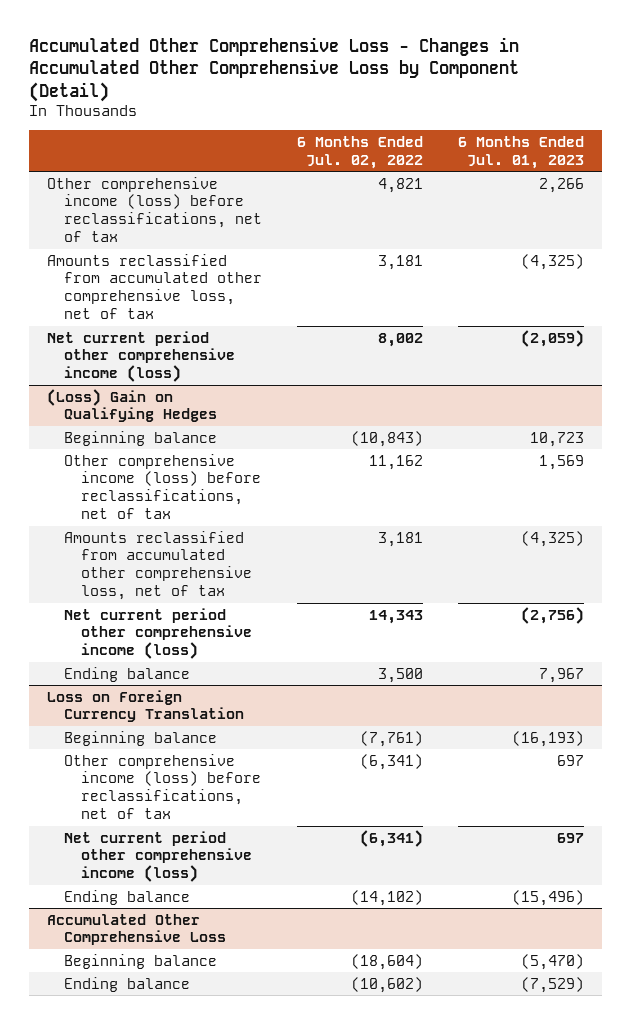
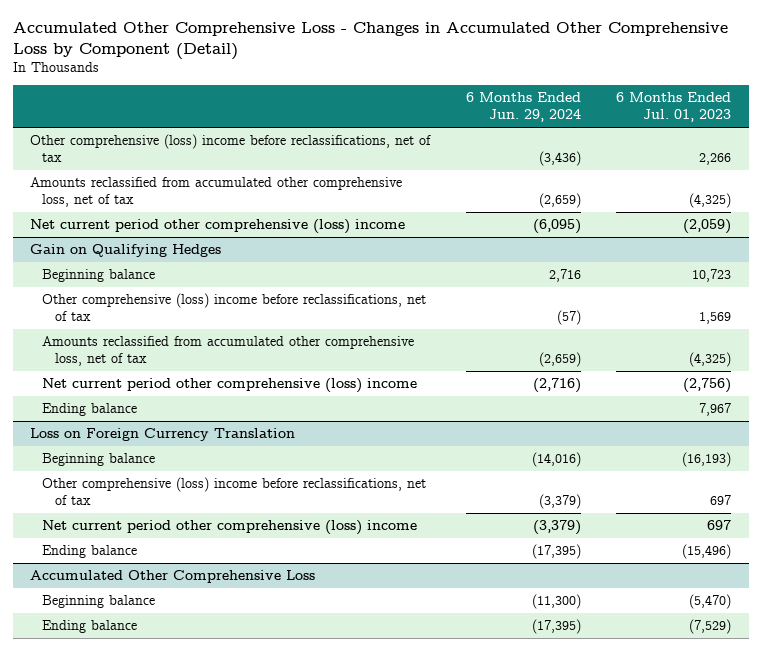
[297,136,424,169] 6 Months Ended Jul. 02, 2022 -> none
none -> [465,92,581,123] 6 Months Ended Jun. 29, 2024
[46,176,263,243] Other comprehensive income (loss) before reclassifications, net of tax -> [30,134,432,163] Other comprehensive (loss) income before reclassifications, net of tax
[46,330,236,383] Net current period other comprehensive income (loss) -> [30,219,406,235] Net current period other comprehensive (loss) income
[46,388,218,423] (Loss) Gain on Qualifying Hedges -> [30,244,222,258] Gain on Qualifying Hedges
[64,453,262,520] Other comprehensive income (loss) before reclassifications, net of tax -> [42,293,427,322] Other comprehensive (loss) income before reclassifications, net of tax
[64,607,253,660] Net current period other comprehensive income (loss) -> [42,378,418,394] Net current period other comprehensive (loss) income
[64,753,262,820] Other comprehensive income (loss) before reclassifications, net of tax -> [42,477,427,506] Other comprehensive (loss) income before reclassifications, net of tax
[64,830,253,883] Net current period other comprehensive income (loss) -> [42,520,418,536] Net current period other comprehensive (loss) income

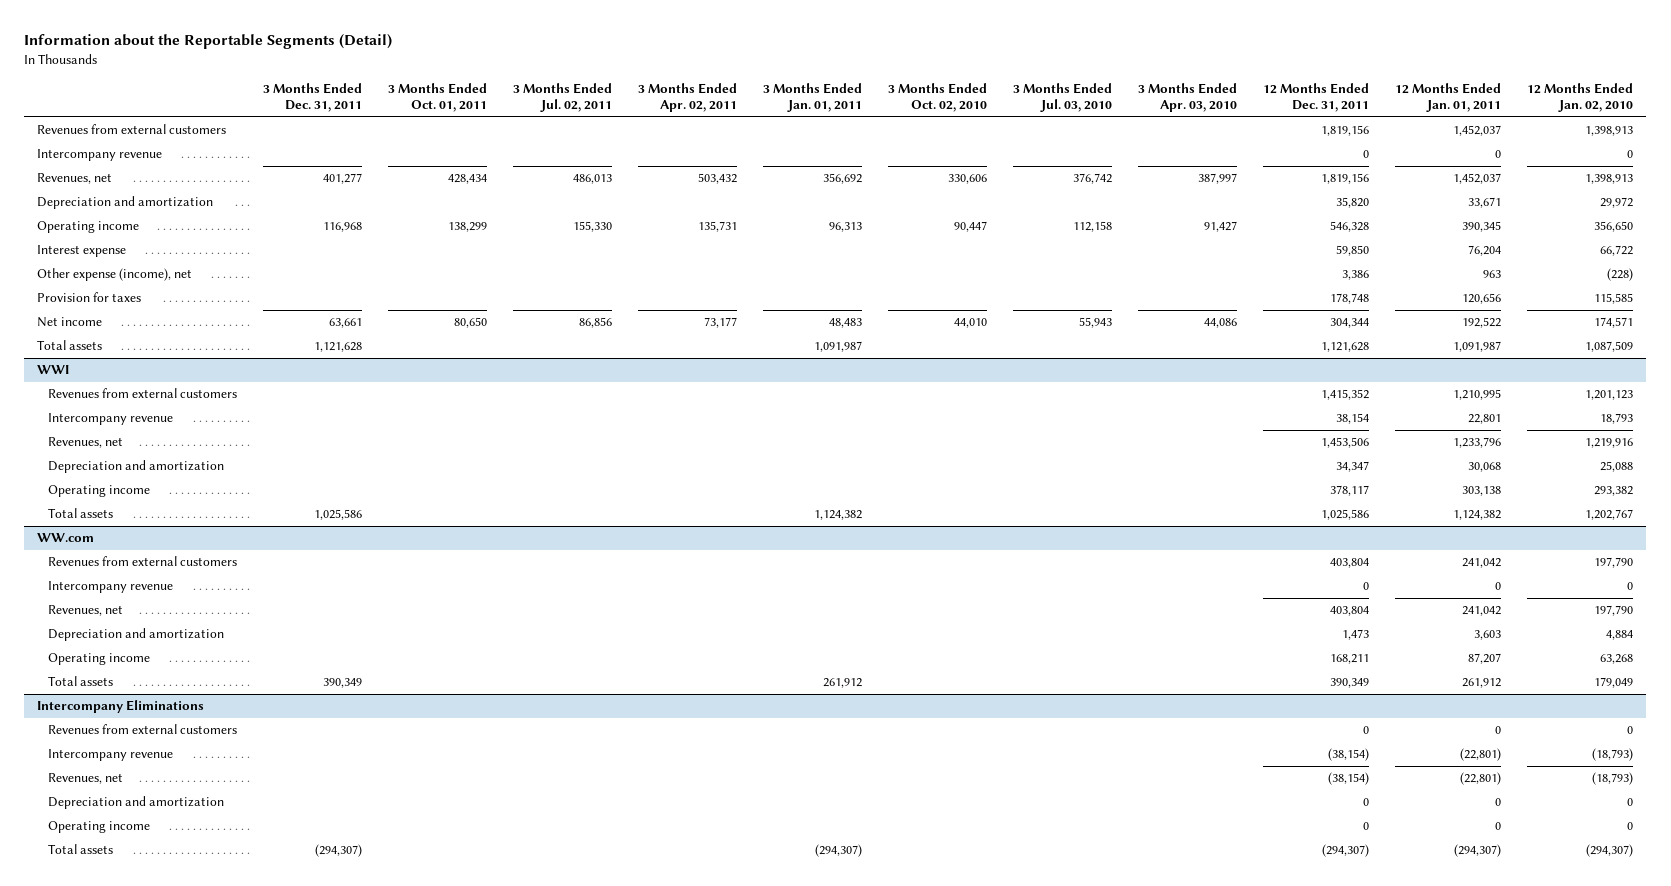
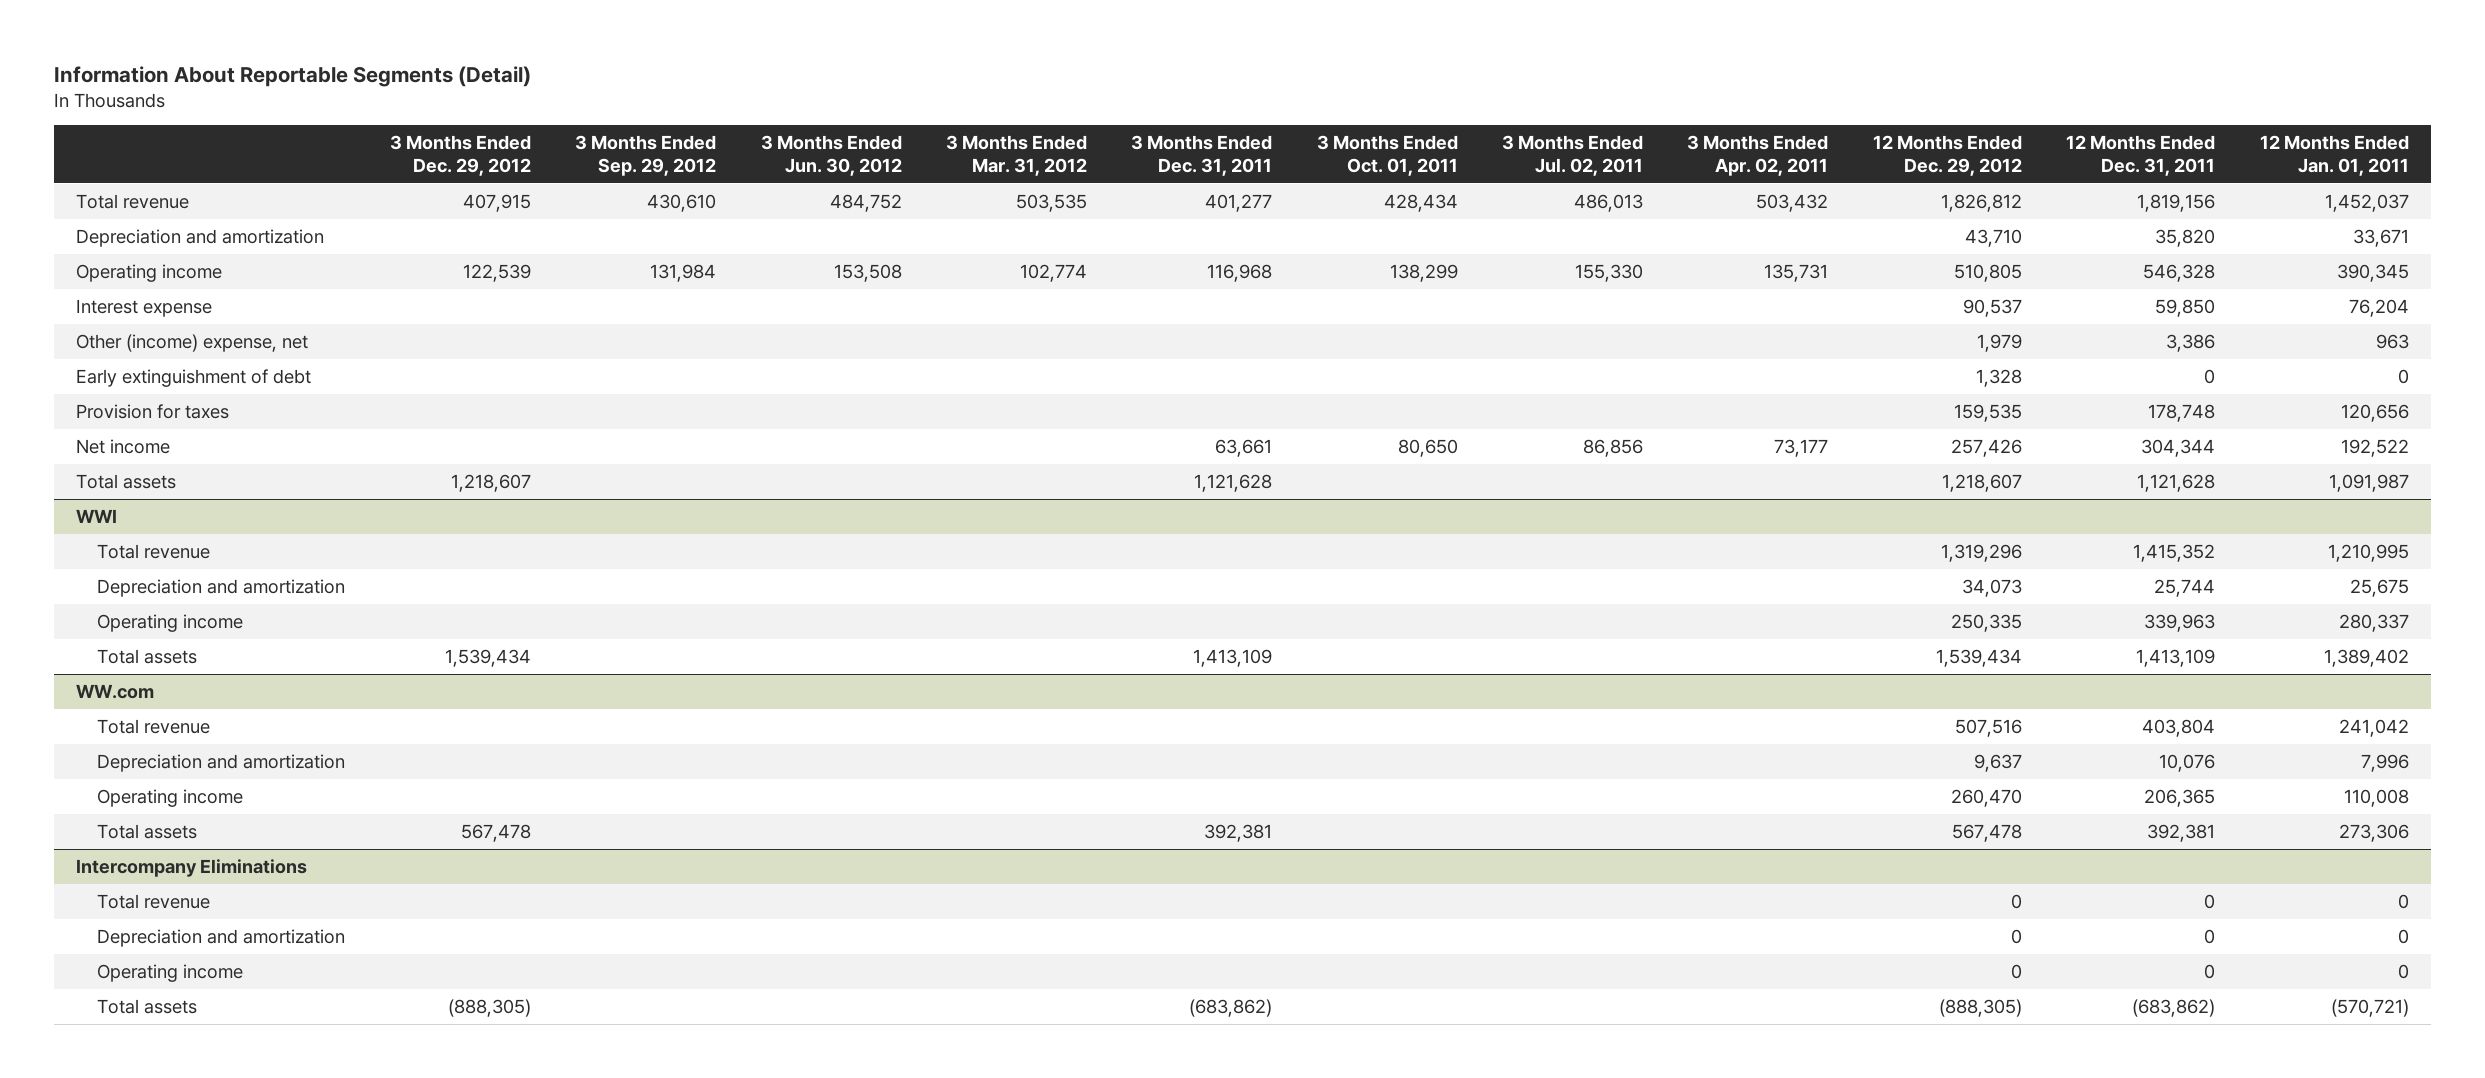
[24,34,393,50] Information about the Reportable Segments (Detail) -> [53,66,531,88] Information About Reportable Segments (Detail)
[763,83,863,113] 3 Months Ended Jan. 01, 2011 -> none
[888,83,988,113] 3 Months Ended Oct. 02, 2010 -> none
[1013,83,1113,113] 3 Months Ended Jul. 03, 2010 -> none
[1138,83,1238,113] 3 Months Ended Apr. 03, 2010 -> none
[1527,83,1634,113] 12 Months Ended Jan. 02, 2010 -> none
none -> [389,135,531,176] 3 Months Ended Dec. 29, 2012
none -> [575,135,717,176] 3 Months Ended Sep. 29, 2012
none -> [760,135,902,176] 3 Months Ended Jun. 30, 2012
none -> [945,135,1087,176] 3 Months Ended Mar. 31, 2012
none -> [1872,135,2022,176] 12 Months Ended Dec. 29, 2012
[37,124,227,135] Revenues from external customers -> none
[37,149,163,162] Intercompany revenue -> none
[37,173,113,185] Revenues, net -> [75,194,189,210] Total revenue
[37,268,193,282] Other expense (income), net -> [75,334,308,353] Other (income) expense, net
none -> [75,369,311,388] Early extinguishment of debt
[47,413,173,426] Intercompany revenue -> none
[47,437,123,449] Revenues, net -> none
[47,388,237,399] Revenues from external customers -> [97,544,211,560] Total revenue
[1336,461,1370,473] 34,347 -> [2154,579,2216,598] 25,744
[1468,462,1502,473] 30,068 -> [2349,579,2409,598] 25,675
[1330,485,1370,497] 378,117 -> [2144,614,2216,633] 339,963
[1462,486,1502,497] 303,138 -> [2338,614,2409,633] 280,337
[313,509,362,521] 1,025,586 -> [1193,649,1273,668] 1,413,109
[1321,509,1370,521] 1,025,586 -> [2136,649,2216,668] 1,413,109
[1453,510,1502,521] 1,124,382 -> [2323,649,2409,668] 1,389,402
[47,556,237,567] Revenues from external customers -> none
[47,581,173,594] Intercompany revenue -> none
[47,605,123,617] Revenues, net -> [97,719,211,735] Total revenue
[1342,629,1370,641] 1,473 -> [2159,754,2216,773] 10,076
[1474,630,1502,641] 3,603 -> [2360,754,2409,773] 7,996
[1330,654,1370,665] 168,211 -> [2144,789,2216,808] 206,365
[1468,653,1502,665] 87,207 -> [2343,789,2409,808] 110,008
[322,678,362,689] 390,349 -> [1204,824,1273,843] 392,381
[1330,678,1370,689] 390,349 -> [2147,824,2216,843] 392,381
[1462,678,1502,689] 261,912 -> [2338,824,2409,843] 273,306
[47,724,237,735] Revenues from external customers -> none
[47,749,173,762] Intercompany revenue -> none
[47,773,123,785] Revenues, net -> none
none -> [97,894,211,910] Total revenue
[314,844,362,858] (294,307) -> [1189,999,1273,1018] (683,862)
[1322,844,1370,858] (294,307) -> [2132,999,2216,1018] (683,862)
[1454,844,1502,858] (294,307) -> [2330,999,2409,1018] (570,721)

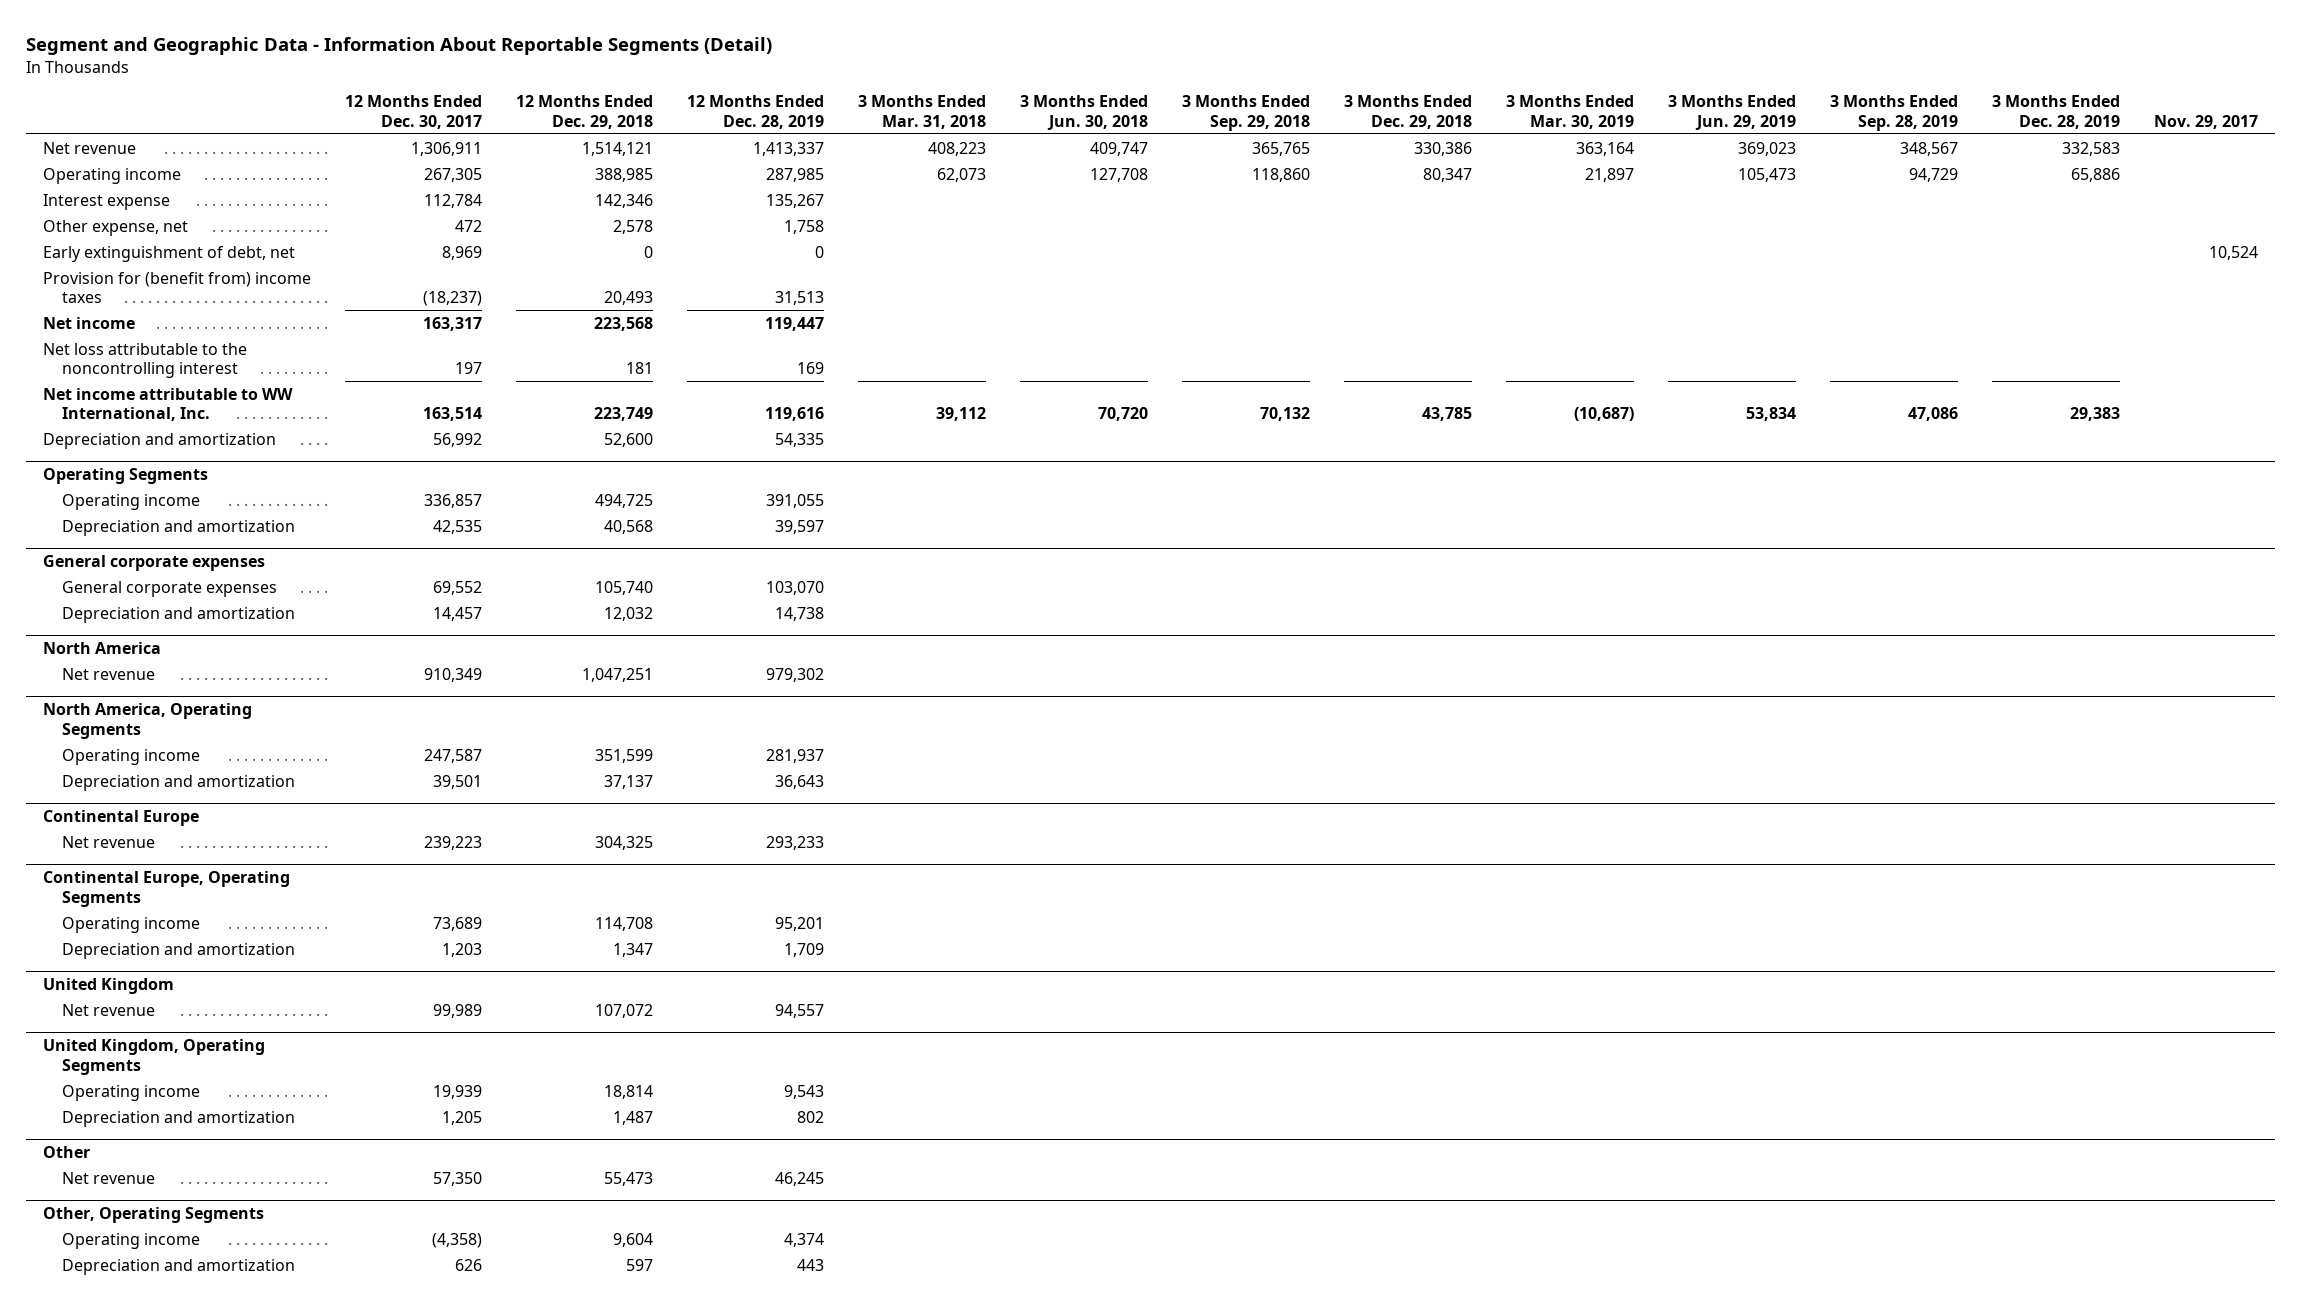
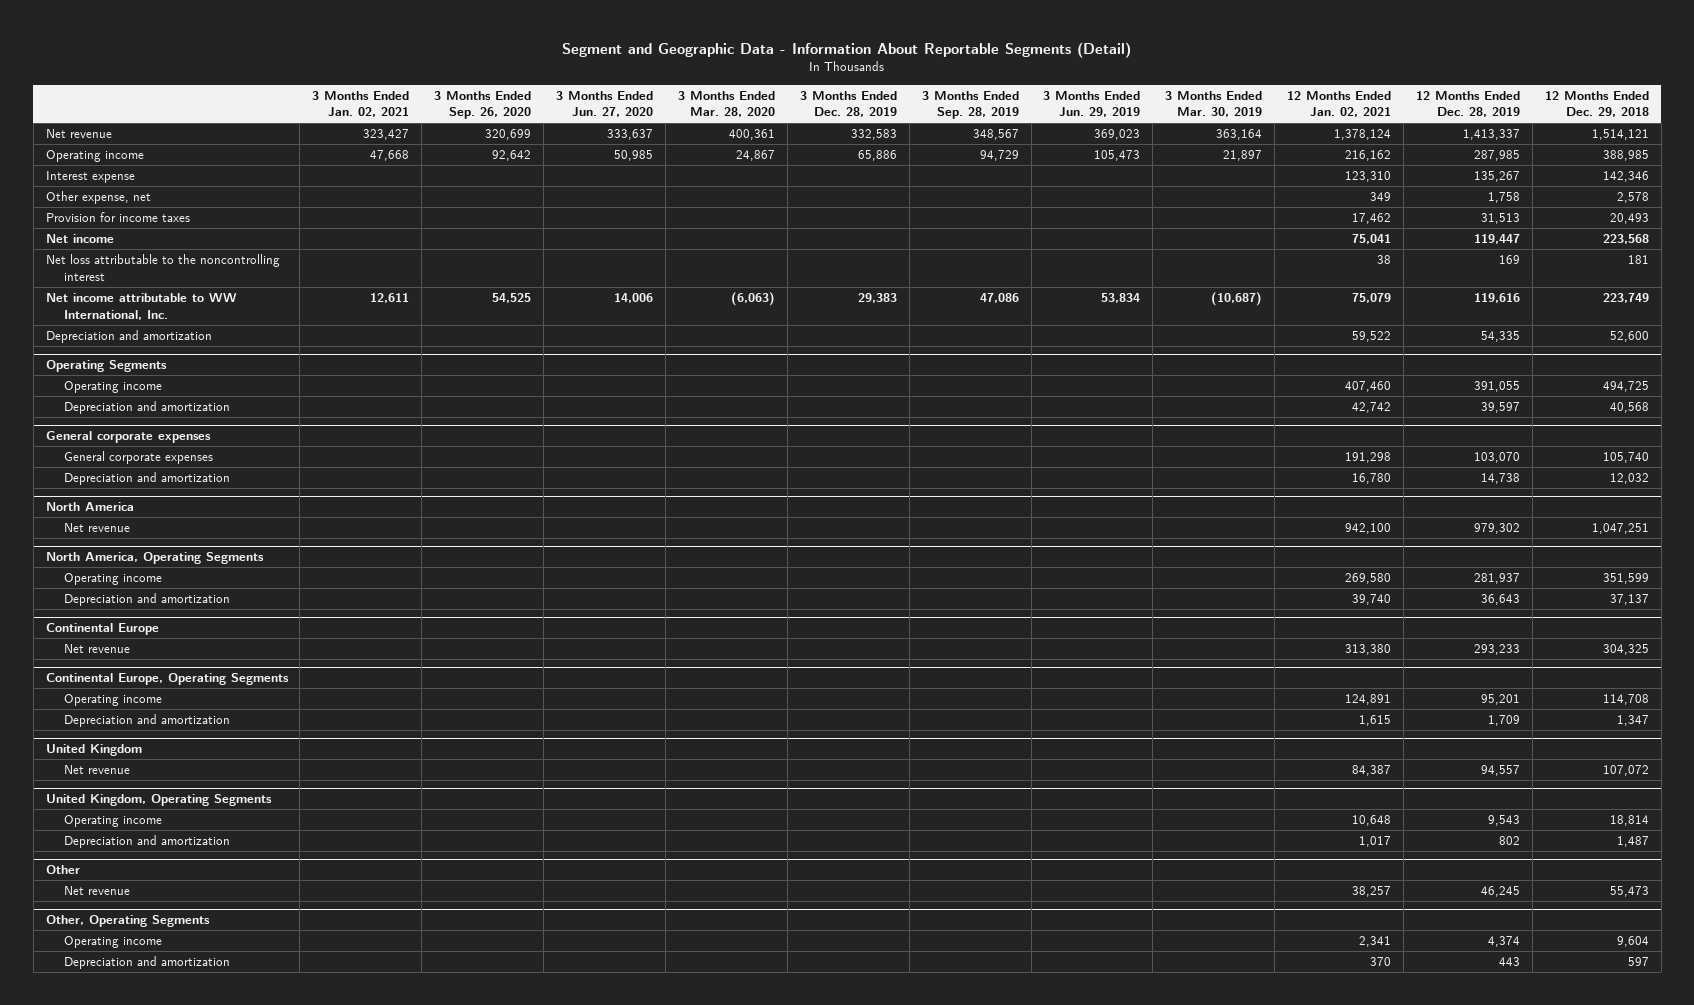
[345,95,483,129] 12 Months Ended Dec. 30, 2017 -> none
[858,95,987,129] 3 Months Ended Mar. 31, 2018 -> none
[1020,95,1149,130] 3 Months Ended Jun. 30, 2018 -> none
[1182,95,1311,131] 3 Months Ended Sep. 29, 2018 -> none
[1344,95,1473,129] 3 Months Ended Dec. 29, 2018 -> none
[2153,114,2258,129] Nov. 29, 2017 -> none
none -> [312,90,410,118] 3 Months Ended Jan. 02, 2021
none -> [434,90,532,120] 3 Months Ended Sep. 26, 2020
none -> [556,90,654,118] 3 Months Ended Jun. 27, 2020
none -> [677,90,775,118] 3 Months Ended Mar. 28, 2020
none -> [1287,90,1392,118] 12 Months Ended Jan. 02, 2021
[43,245,296,262] Early extinguishment of debt, net -> none
[43,271,312,304] Provision for (benefit from) income taxes -> [45,212,190,223] Provision for income taxes

